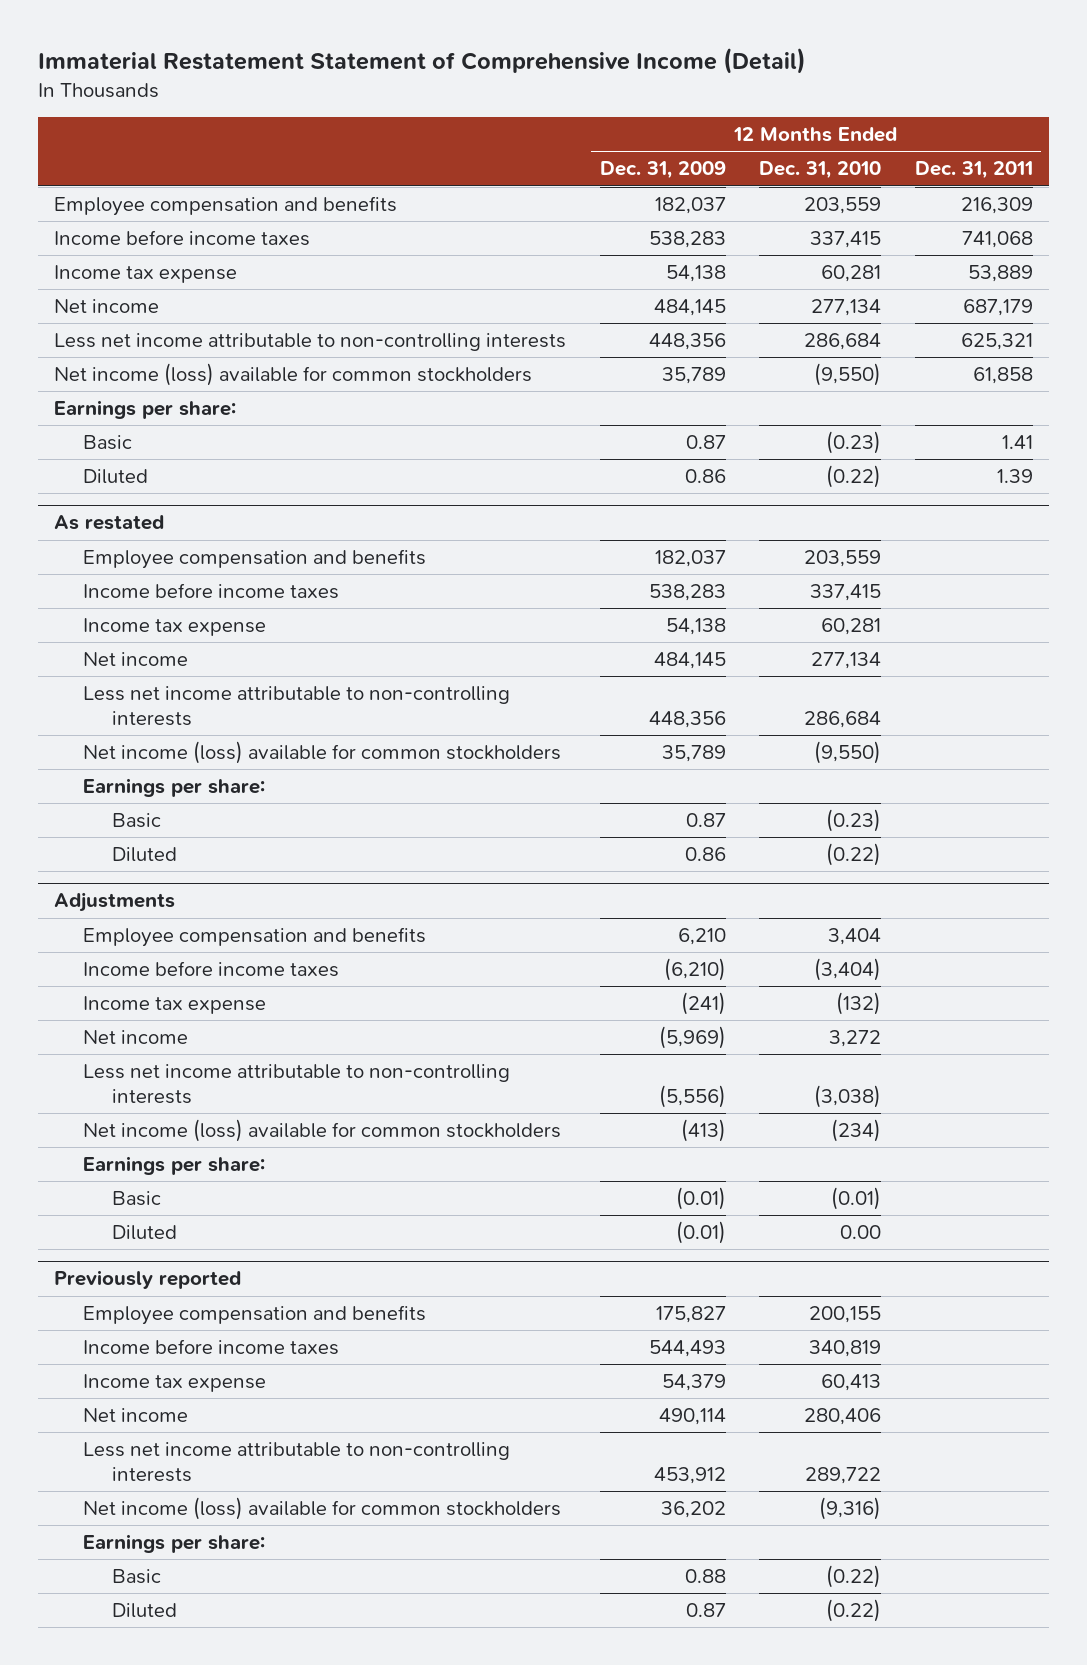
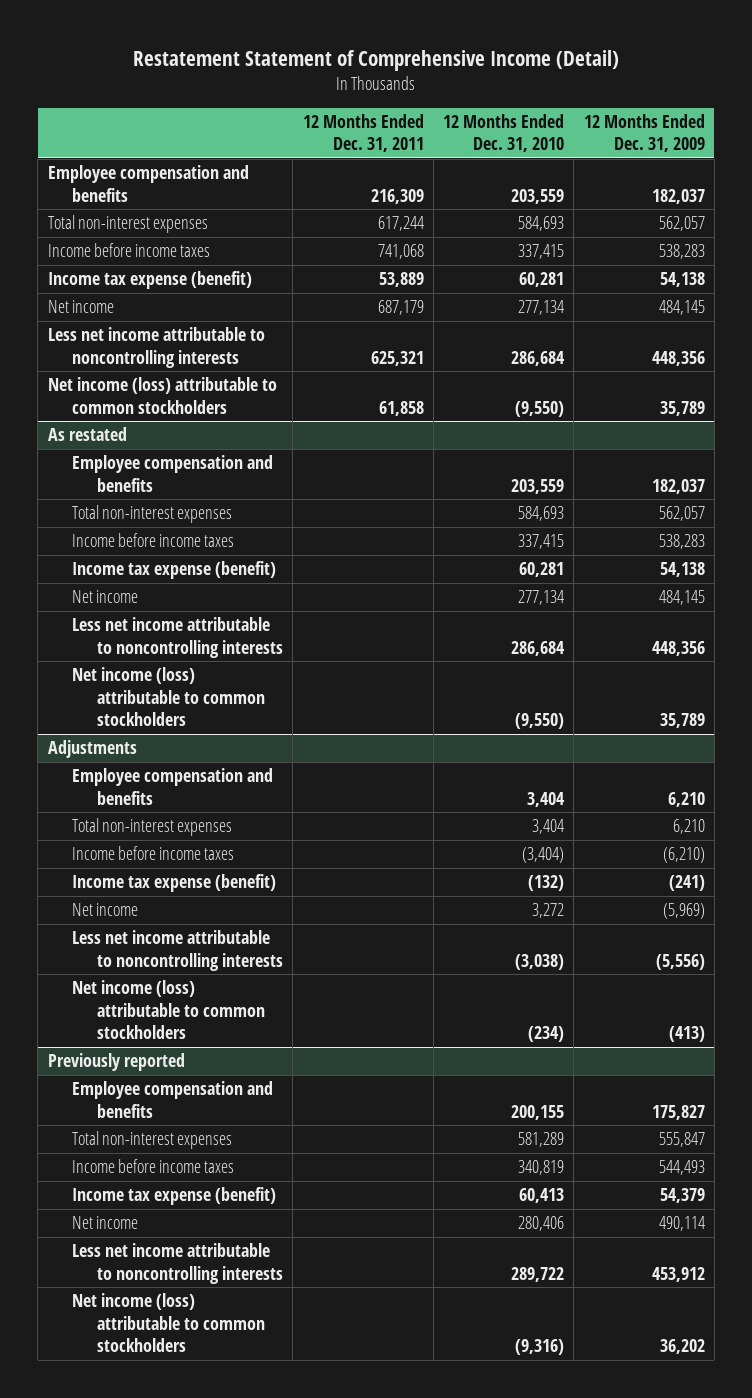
[37,48,806,75] Immaterial Restatement Statement of Comprehensive Income (Detail) -> [133,49,620,71] Restatement Statement of Comprehensive Income (Detail)
none -> [47,215,208,234] Total non-interest expenses
[54,265,238,284] Income tax expense -> [47,271,252,290] Income tax expense (benefit)
[54,400,237,420] Earnings per share: -> none
[83,435,133,451] Basic -> none
[83,469,149,485] Diluted -> none
[54,333,567,352] Less net income attributable to non-controlling interests -> [47,327,265,368] Less net income attributable to noncontrolling interests
[54,363,533,387] Net income (loss) available for common stockholders -> [47,377,277,414] Net income (loss) attributable to common stockholders
none -> [72,505,233,524] Total non-interest expenses
[83,618,267,637] Income tax expense -> [72,561,277,580] Income tax expense (benefit)
[83,778,266,798] Earnings per share: -> none
[111,813,161,829] Basic -> none
[111,847,177,863] Diluted -> none
[83,686,511,726] Less net income attributable to non-controlling interests -> [72,617,284,658] Less net income attributable to noncontrolling interests
[83,741,562,765] Net income (loss) available for common stockholders -> [72,667,266,727] Net income (loss) attributable to common stockholders
none -> [72,818,233,837] Total non-interest expenses
[83,996,267,1015] Income tax expense -> [72,874,277,893] Income tax expense (benefit)
[83,1156,266,1176] Earnings per share: -> none
[111,1191,161,1207] Basic -> none
[111,1225,177,1241] Diluted -> none
[83,1064,511,1104] Less net income attributable to non-controlling interests -> [72,930,284,971] Less net income attributable to noncontrolling interests
[83,1119,562,1143] Net income (loss) available for common stockholders -> [72,980,266,1040] Net income (loss) attributable to common stockholders
none -> [72,1131,233,1150] Total non-interest expenses
[83,1374,267,1393] Income tax expense -> [72,1187,277,1206] Income tax expense (benefit)
[83,1534,266,1554] Earnings per share: -> none
[111,1569,161,1585] Basic -> none
[111,1603,177,1619] Diluted -> none
[83,1442,511,1482] Less net income attributable to non-controlling interests -> [72,1243,284,1284] Less net income attributable to noncontrolling interests
[83,1497,562,1521] Net income (loss) available for common stockholders -> [72,1293,266,1353] Net income (loss) attributable to common stockholders

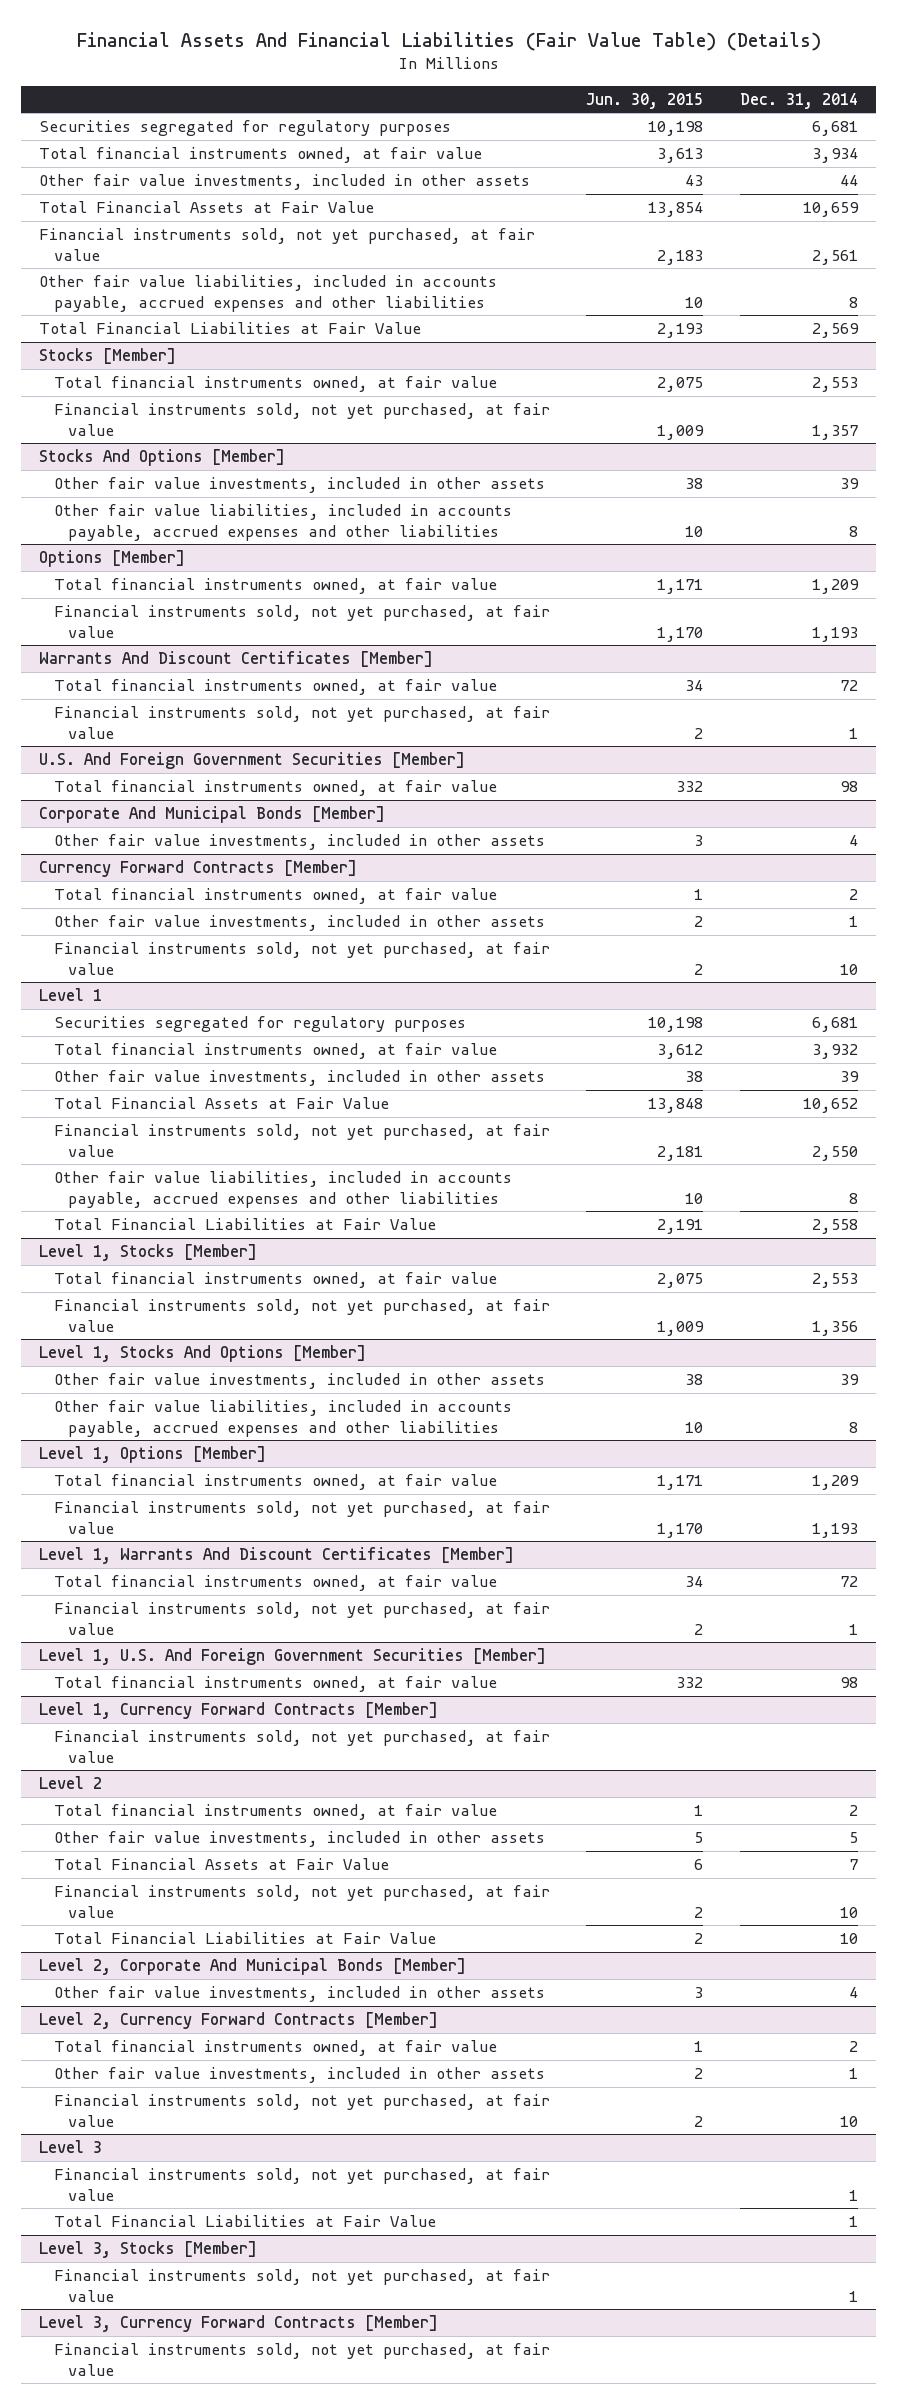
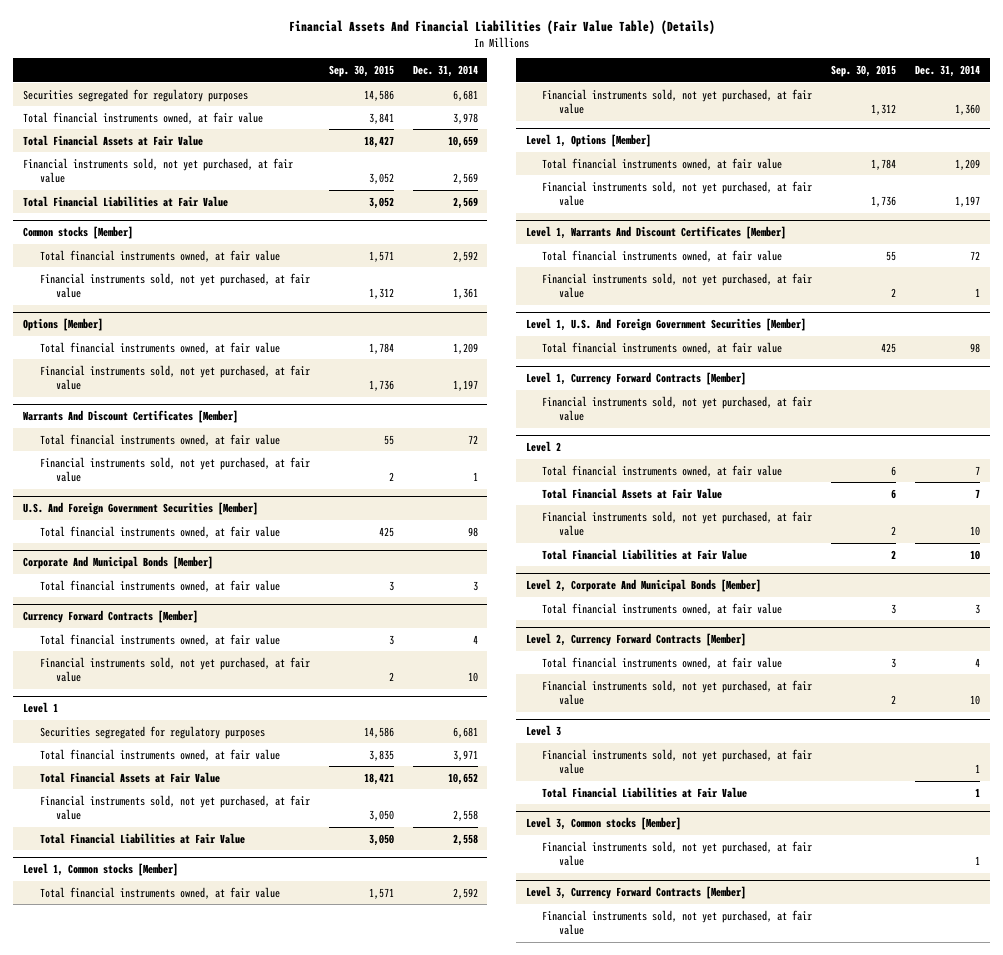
[586,92,704,109] Jun. 30, 2015 -> none
none -> [328,65,394,78] Sep. 30, 2015
[39,174,531,191] Other fair value investments, included in other assets -> none
[811,148,858,164] 3,934 -> [452,112,478,124] 3,978
[39,275,498,312] Other fair value liabilities, included in accounts payable, accrued expenses and other liabilities -> none
[811,249,858,265] 2,561 -> [452,173,478,185] 2,569
[39,449,286,467] Stocks And Options [Member] -> none
[53,477,545,494] Other fair value investments, included in other assets -> none
[53,504,512,541] Other fair value liabilities, included in accounts payable, accrued expenses and other liabilities -> none
[39,348,177,365] Stocks [Member] -> [23,226,134,240] Common stocks [Member]
[811,377,858,393] 2,553 -> [452,250,478,262] 2,592
[811,424,858,440] 1,357 -> [452,288,478,300] 1,361
[811,626,858,642] 1,193 -> [452,380,478,392] 1,197
[53,834,545,851] Other fair value investments, included in other assets -> none
none -> [39,579,280,592] Total financial instruments owned, at fair value
[53,915,545,932] Other fair value investments, included in other assets -> none
[848,889,858,901] 2 -> [472,634,478,644] 4
[53,1070,545,1087] Other fair value investments, included in other assets -> none
[811,1044,858,1060] 3,932 -> [452,749,478,761] 3,971
[53,1171,512,1208] Other fair value liabilities, included in accounts payable, accrued expenses and other liabilities -> none
[811,1145,858,1161] 2,550 -> [452,810,478,822] 2,558
[39,1345,367,1363] Level 1, Stocks And Options [Member] -> none
[53,1373,545,1390] Other fair value investments, included in other assets -> none
[53,1400,512,1437] Other fair value liabilities, included in accounts payable, accrued expenses and other liabilities -> none
[39,1244,258,1262] Level 1, Stocks [Member] -> [23,863,179,877] Level 1, Common stocks [Member]
[811,1273,858,1289] 2,553 -> [452,887,478,899] 2,592
[811,1320,858,1336] 1,356 -> [955,104,981,116] 1,360
[811,1522,858,1538] 1,193 -> [955,196,981,208] 1,197
[53,1831,545,1848] Other fair value investments, included in other assets -> none
[848,1805,858,1817] 2 -> [975,465,981,475] 7
[53,1986,545,2003] Other fair value investments, included in other assets -> none
none -> [542,602,783,615] Total financial instruments owned, at fair value
[53,2067,545,2084] Other fair value investments, included in other assets -> none
[848,2041,858,2053] 2 -> [975,657,981,667] 4
[39,2241,258,2259] Level 3, Stocks [Member] -> [525,817,681,831] Level 3, Common stocks [Member]

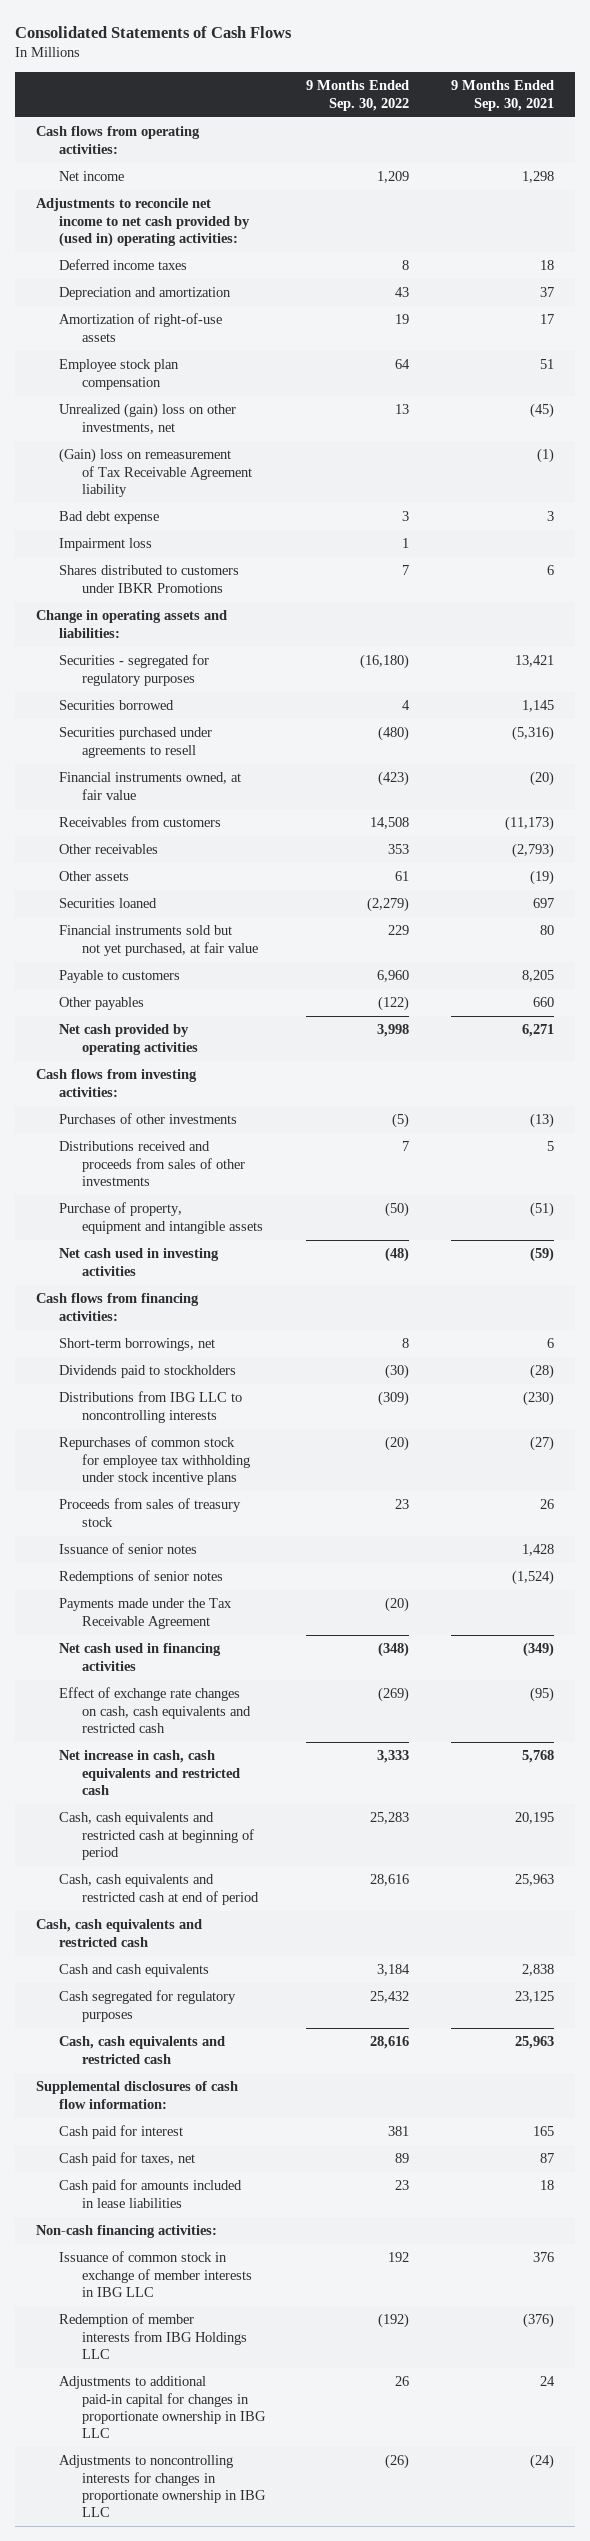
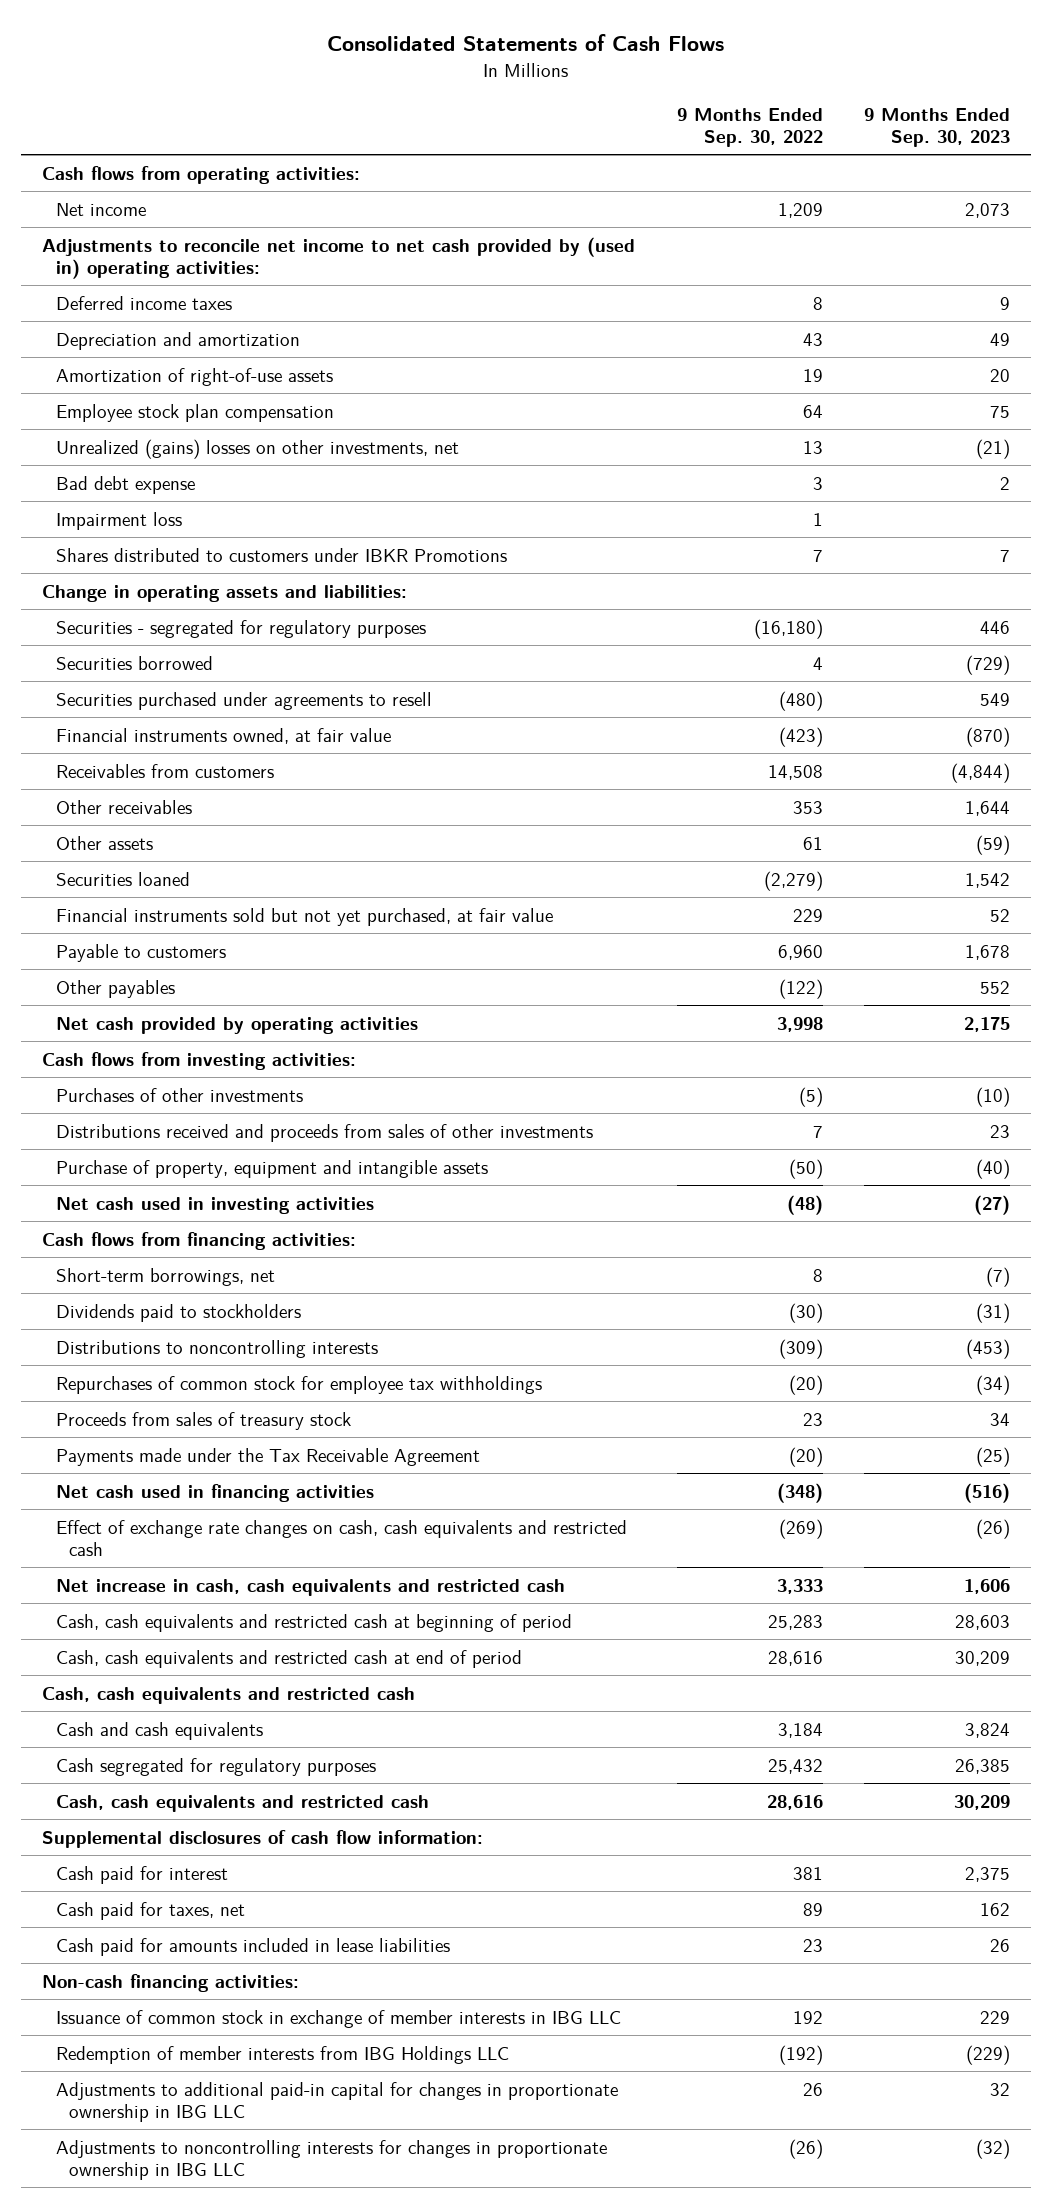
[451,80,555,111] 9 Months Ended Sep. 30, 2021 -> none
none -> [864,107,1011,147] 9 Months Ended Sep. 30, 2023
[58,448,252,497] (Gain) loss on remeasurement of Tax Receivable Agreement liability -> none
[58,403,236,434] Unrealized (gain) loss on other investments, net -> [55,438,459,459] Unrealized (gains) losses on other investments, net
[58,1391,242,1423] Distributions from IBG LLC to noncontrolling interests -> [55,1339,378,1358] Distributions to noncontrolling interests
[58,1436,250,1485] Repurchases of common stock for employee tax withholding under stock incentive plans -> [55,1375,542,1394] Repurchases of common stock for employee tax withholdings
[58,1543,197,1555] Issuance of senior notes -> none
[58,1570,223,1585] Redemptions of senior notes -> none

